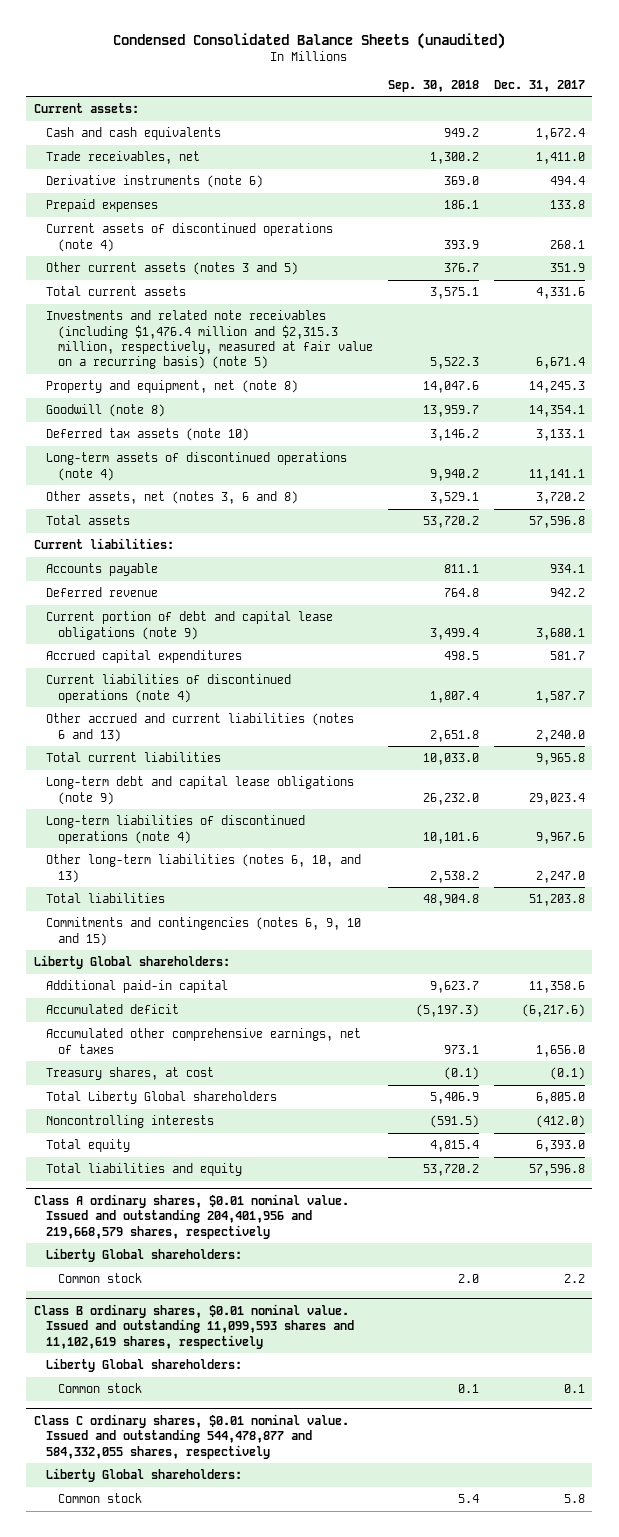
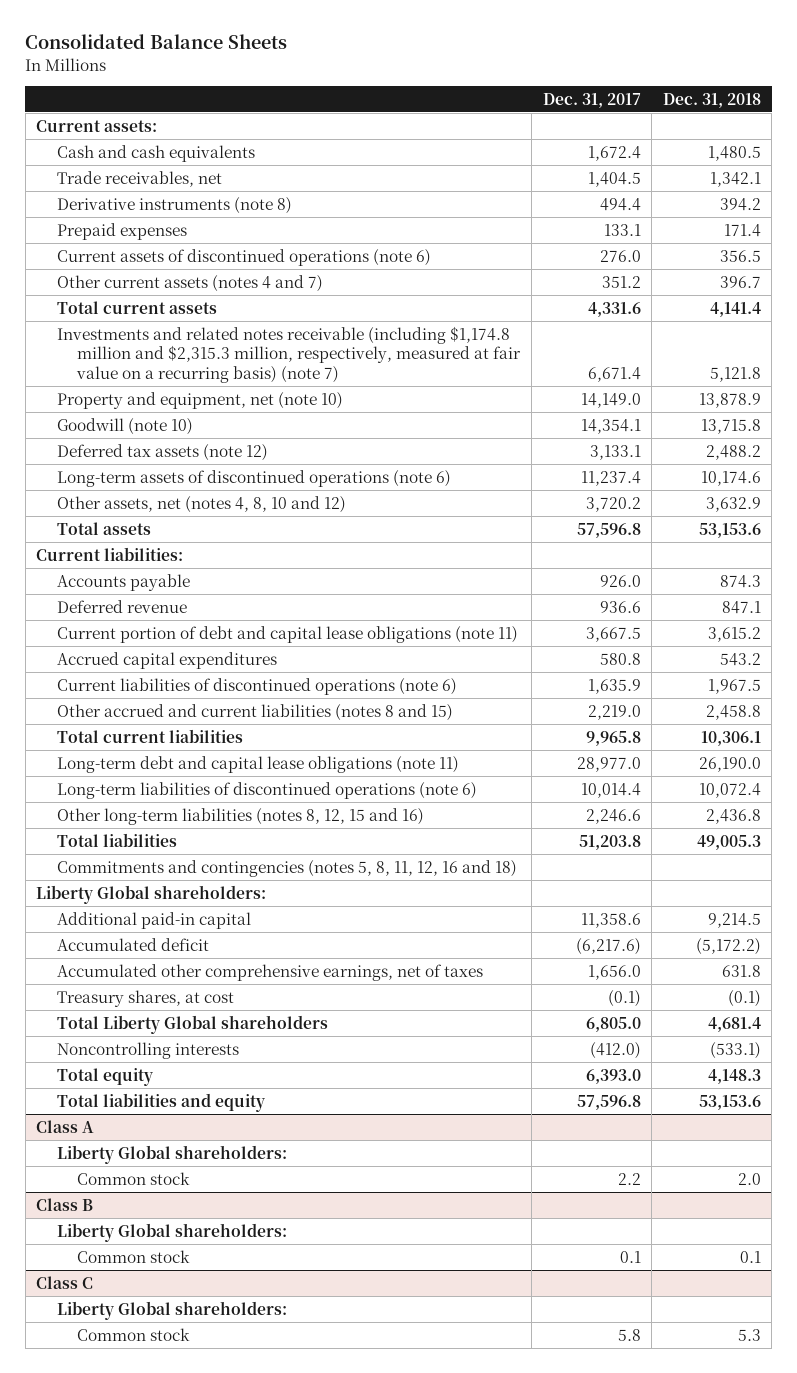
[113,32,506,49] Condensed Consolidated Balance Sheets (unaudited) -> [25,34,288,50] Consolidated Balance Sheets
[387,79,479,92] Sep. 30, 2018 -> none
none -> [662,92,761,108] Dec. 31, 2018
[535,152,585,165] 1,411.0 -> [587,171,641,187] 1,404.5
[45,175,263,189] Derivative instruments (note 6) -> [56,196,292,214] Derivative instruments (note 8)
[549,200,585,210] 133.8 -> [603,223,641,236] 133.1
[45,223,333,252] Current assets of discontinued operations (note 4) -> [56,248,431,266] Current assets of discontinued operations (note 6)
[549,239,585,249] 268.1 -> [599,249,641,262] 276.0
[45,262,298,276] Other current assets (notes 3 and 5) -> [56,274,323,292] Other current assets (notes 4 and 7)
[549,263,585,273] 351.9 -> [601,275,641,288] 351.2
[45,310,374,370] Investments and related note receivables (including $1,476.4 million and $2,315.3 million, respectively, measured at fair value on a recurring basis) (note 5) -> [56,325,522,383] Investments and related notes receivable (including $1,174.8 million and $2,315.3 million, respectively, measured at fair value on a recurring basis) (note 7)
[45,380,298,394] Property and equipment, net (note 8) -> [56,391,343,409] Property and equipment, net (note 10)
[528,381,585,394] 14,245.3 -> [580,392,641,408] 14,149.0
[45,404,165,418] Goodwill (note 8) -> [56,417,193,435] Goodwill (note 10)
[45,428,249,442] Deferred tax assets (note 10) -> [56,443,268,461] Deferred tax assets (note 12)
[45,452,347,481] Long-term assets of discontinued operations (note 4) -> [56,469,451,487] Long-term assets of discontinued operations (note 6)
[528,468,585,481] 11,141.1 -> [580,470,641,486] 11,237.4
[45,491,298,505] Other assets, net (notes 3, 6 and 8) -> [56,495,346,513] Other assets, net (notes 4, 8, 10 and 12)
[549,564,585,574] 934.1 -> [599,574,641,587] 926.0
[549,588,585,598] 942.2 -> [599,600,641,613] 936.6
[45,611,333,640] Current portion of debt and capital lease obligations (note 9) -> [56,625,518,643] Current portion of debt and capital lease obligations (note 11)
[535,627,585,640] 3,680.1 -> [585,626,641,642] 3,667.5
[549,651,585,661] 581.7 -> [599,652,641,665] 580.8
[45,674,291,703] Current liabilities of discontinued operations (note 4) -> [56,677,457,695] Current liabilities of discontinued operations (note 6)
[535,690,585,703] 1,587.7 -> [587,678,641,694] 1,635.9
[45,713,354,742] Other accrued and current liabilities (notes 6 and 13) -> [56,703,453,721] Other accrued and current liabilities (notes 8 and 15)
[535,729,585,742] 2,240.0 -> [587,704,641,720] 2,219.0
[45,776,354,805] Long-term debt and capital lease obligations (note 9) -> [56,755,459,773] Long-term debt and capital lease obligations (note 11)
[528,792,585,805] 29,023.4 -> [576,756,641,772] 28,977.0
[45,815,305,844] Long-term liabilities of discontinued operations (note 4) -> [56,781,477,799] Long-term liabilities of discontinued operations (note 6)
[535,831,585,844] 9,967.6 -> [580,782,641,798] 10,014.4
[45,854,361,883] Other long-term liabilities (notes 6, 10, and 13) -> [56,807,424,825] Other long-term liabilities (notes 8, 12, 15 and 16)
[535,870,585,883] 2,247.0 -> [585,808,641,824] 2,246.6
[45,917,361,946] Commitments and contingencies (notes 6, 9, 10 and 15) -> [56,859,517,877] Commitments and contingencies (notes 5, 8, 11, 12, 16 and 18)
[33,1193,349,1239] Class A ordinary shares, $0.01 nominal value. Issued and outstanding 204,401,956 and 219,668,579 shares, respectively -> [36,1119,95,1133] Class A
[33,1303,354,1349] Class B ordinary shares, $0.01 nominal value. Issued and outstanding 11,099,593 shares and 11,102,619 shares, respectively -> [36,1197,94,1211] Class B
[33,1413,349,1459] Class C ordinary shares, $0.01 nominal value. Issued and outstanding 544,478,877 and 584,332,055 shares, respectively -> [36,1275,94,1289] Class C

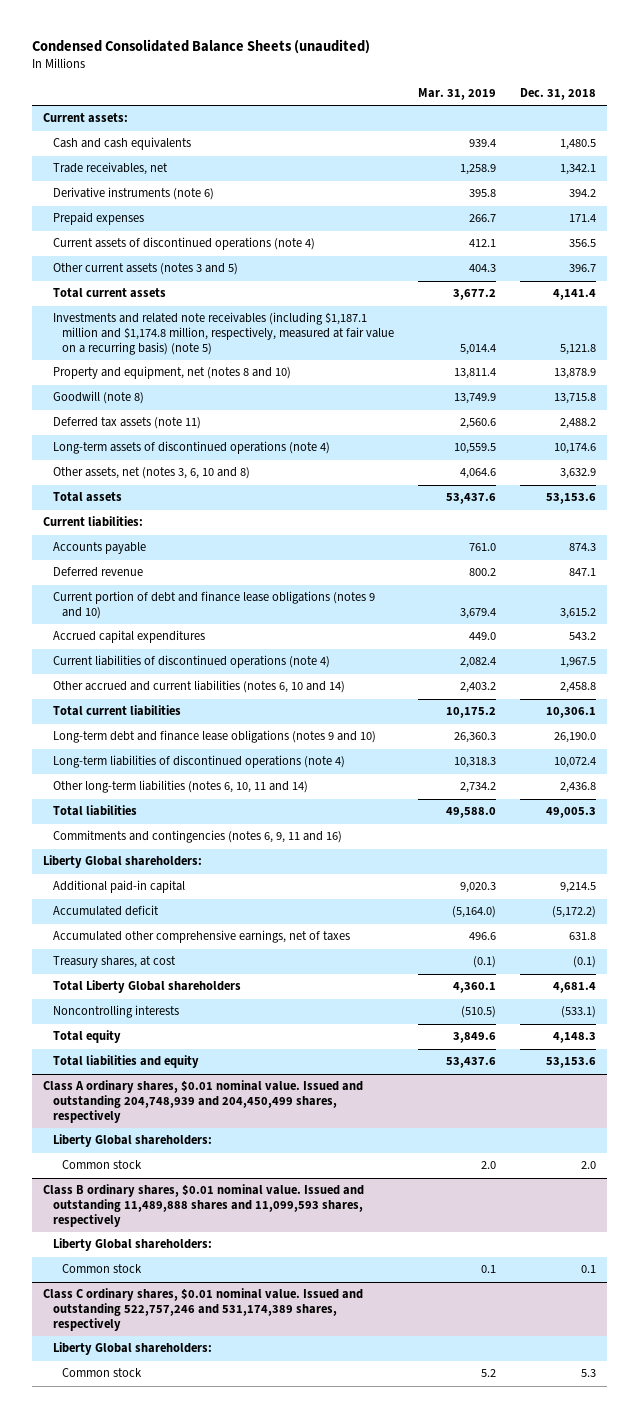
[25,34,288,50] Consolidated Balance Sheets -> [31,39,370,55] Condensed Consolidated Balance Sheets (unaudited)
[542,92,641,108] Dec. 31, 2017 -> none
none -> [417,87,496,100] Mar. 31, 2019
[56,196,292,214] Derivative instruments (note 8) -> [52,187,214,201] Derivative instruments (note 6)
[56,248,431,266] Current assets of discontinued operations (note 6) -> [52,237,315,251] Current assets of discontinued operations (note 4)
[56,274,323,292] Other current assets (notes 4 and 7) -> [52,263,238,276] Other current assets (notes 3 and 5)
[56,325,522,383] Investments and related notes receivable (including $1,174.8 million and $2,315.3 million, respectively, measured at fair value on a recurring basis) (note 7) -> [52,312,395,355] Investments and related note receivables (including $1,187.1 million and $1,174.8 million, respectively, measured at fair value on a recurring basis) (note 5)
[56,391,343,409] Property and equipment, net (note 10) -> [52,366,291,380] Property and equipment, net (notes 8 and 10)
[56,417,193,435] Goodwill (note 10) -> [52,391,144,405] Goodwill (note 8)
[56,443,268,461] Deferred tax assets (note 12) -> [52,417,201,430] Deferred tax assets (note 11)
[56,469,451,487] Long-term assets of discontinued operations (note 6) -> [52,441,330,455] Long-term assets of discontinued operations (note 4)
[56,495,346,513] Other assets, net (notes 4, 8, 10 and 12) -> [52,467,250,480] Other assets, net (notes 3, 6, 10 and 8)
[56,625,518,643] Current portion of debt and capital lease obligations (note 11) -> [52,591,375,620] Current portion of debt and finance lease obligations (notes 9 and 10)
[56,677,457,695] Current liabilities of discontinued operations (note 6) -> [52,655,330,669] Current liabilities of discontinued operations (note 4)
[56,703,453,721] Other accrued and current liabilities (notes 8 and 15) -> [52,680,345,694] Other accrued and current liabilities (notes 6, 10 and 14)
[56,755,459,773] Long-term debt and capital lease obligations (note 11) -> [52,730,376,744] Long-term debt and finance lease obligations (notes 9 and 10)
[56,781,477,799] Long-term liabilities of discontinued operations (note 6) -> [52,755,345,769] Long-term liabilities of discontinued operations (note 4)
[56,807,424,825] Other long-term liabilities (notes 8, 12, 15 and 16) -> [52,780,308,794] Other long-term liabilities (notes 6, 10, 11 and 14)
[56,859,517,877] Commitments and contingencies (notes 5, 8, 11, 12, 16 and 18) -> [52,830,342,844] Commitments and contingencies (notes 6, 9, 11 and 16)
[36,1119,95,1133] Class A -> [43,1080,364,1123] Class A ordinary shares, $0.01 nominal value. Issued and outstanding 204,748,939 and 204,450,499 shares, respectively
[36,1197,94,1211] Class B -> [43,1184,365,1227] Class B ordinary shares, $0.01 nominal value. Issued and outstanding 11,489,888 shares and 11,099,593 shares, respectively
[36,1275,94,1289] Class C -> [43,1288,364,1331] Class C ordinary shares, $0.01 nominal value. Issued and outstanding 522,757,246 and 531,174,389 shares, respectively

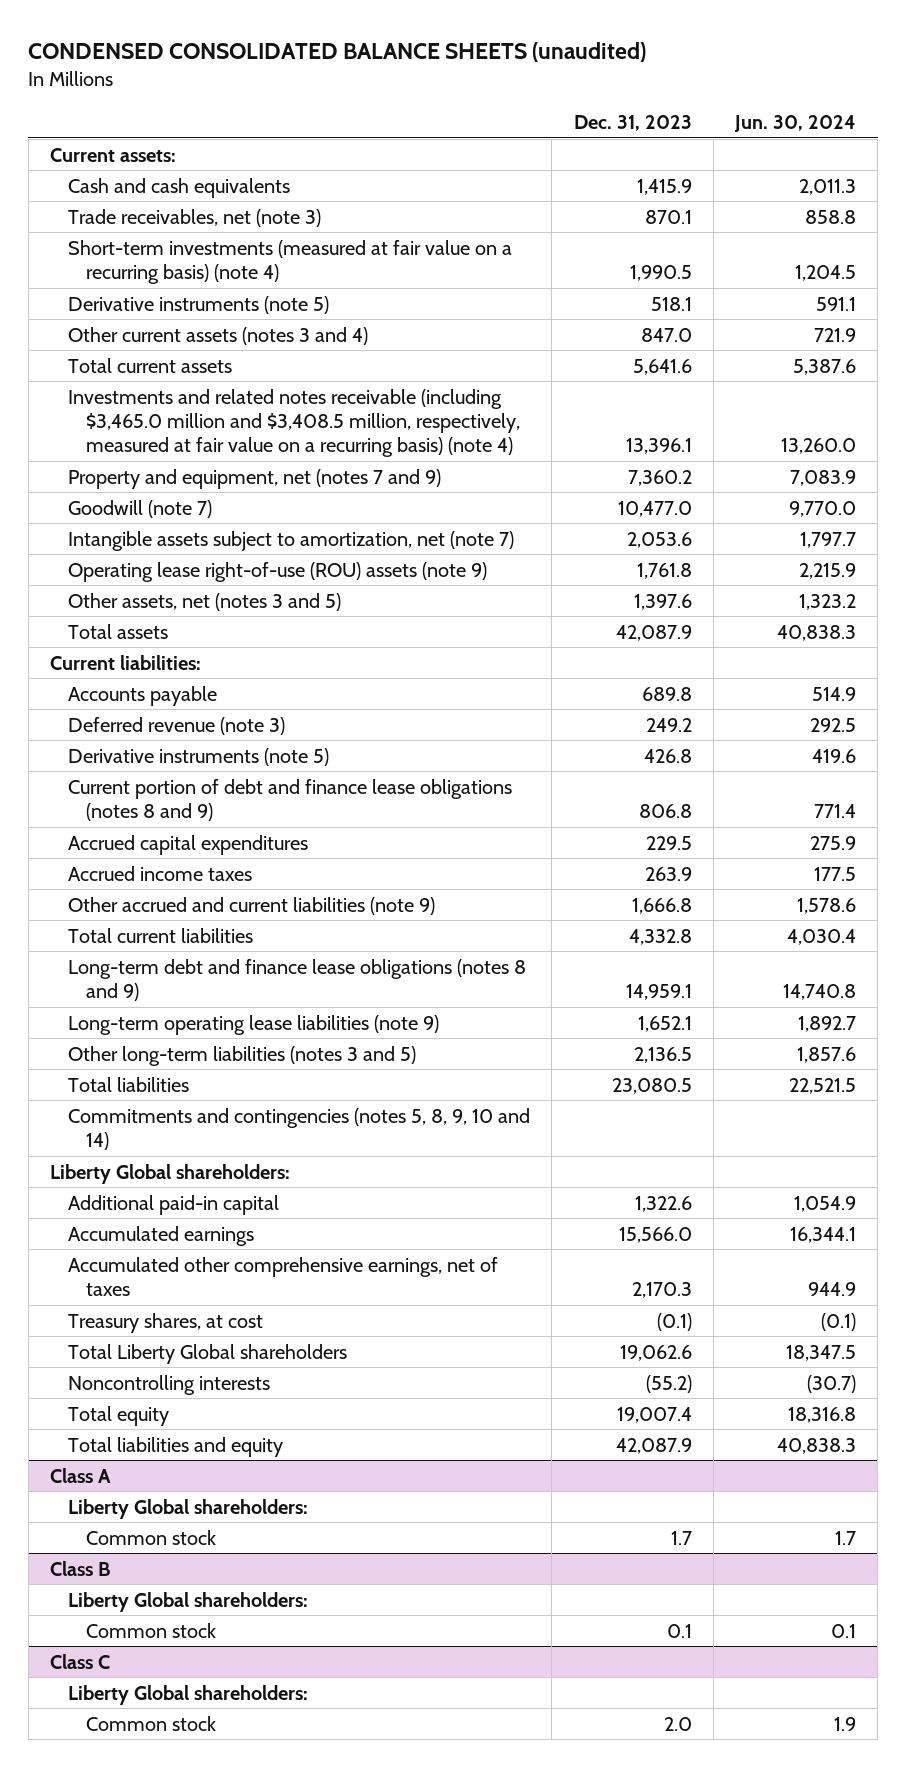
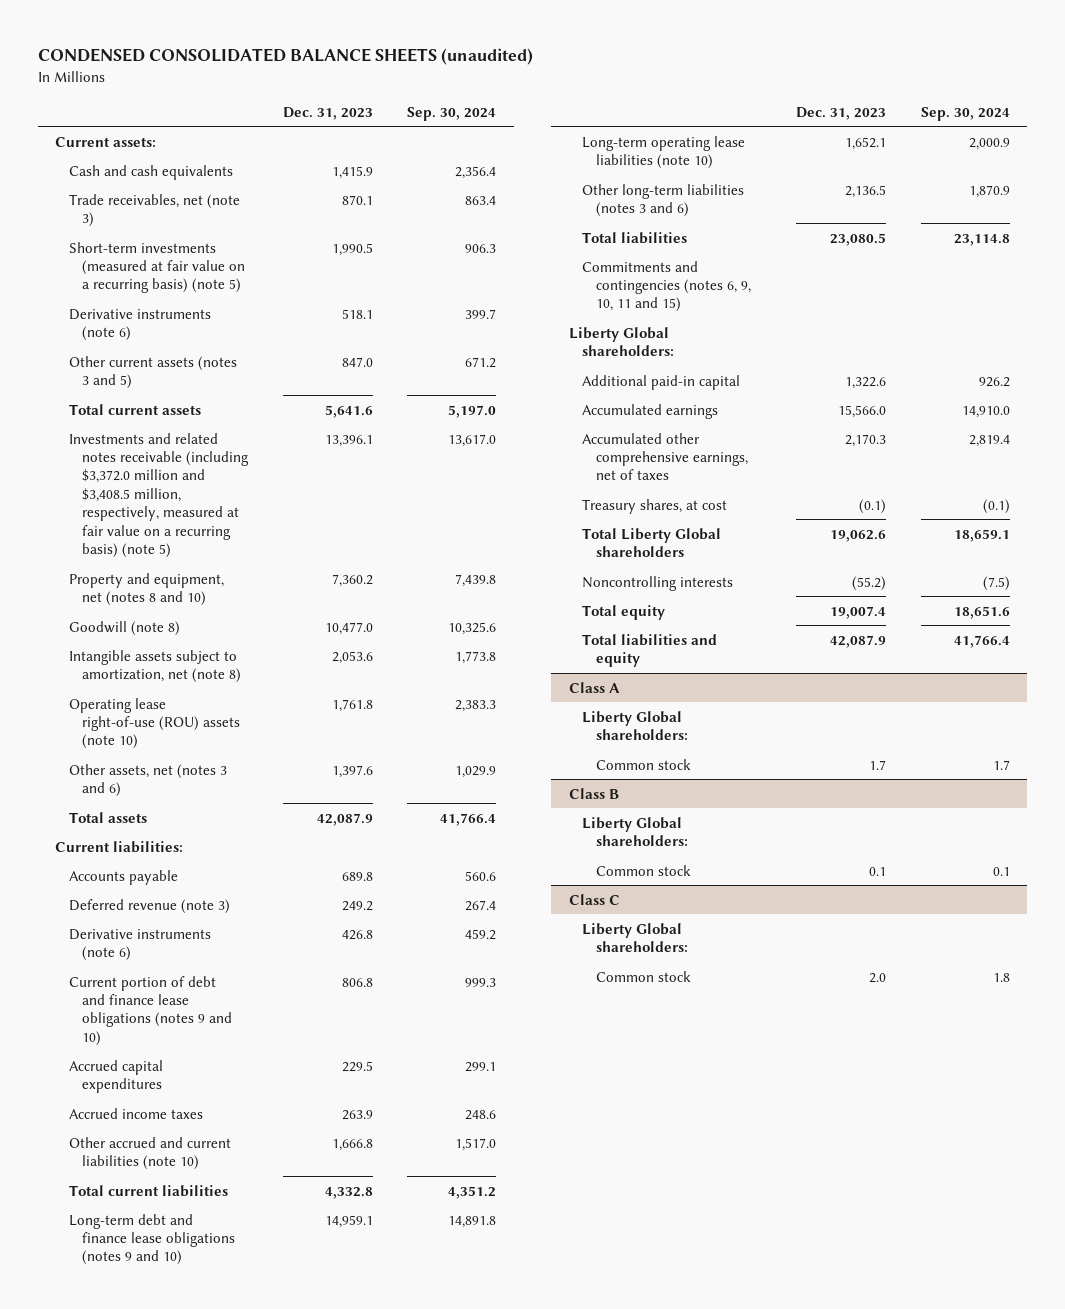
[734,114,857,132] Jun. 30, 2024 -> none
none -> [407,106,497,121] Sep. 30, 2024
[68,239,513,284] Short-term investments (measured at fair value on a recurring basis) (note 4) -> [68,241,246,294] Short-term investments (measured at fair value on a recurring basis) (note 5)
[68,295,330,314] Derivative instruments (note 5) -> [68,308,211,341] Derivative instruments (note 6)
[68,326,369,345] Other current assets (notes 3 and 4) -> [68,355,237,389] Other current assets (notes 3 and 5)
[68,388,520,458] Investments and related notes receivable (including $3,465.0 million and $3,408.5 million, respectively, measured at fair value on a recurring basis) (note 4) -> [68,432,250,558] Investments and related notes receivable (including $3,372.0 million and $3,408.5 million, respectively, measured at fair value on a recurring basis) (note 5)
[68,468,442,489] Property and equipment, net (notes 7 and 9) -> [68,572,224,606] Property and equipment, net (notes 8 and 10)
[68,499,213,518] Goodwill (note 7) -> [68,620,180,636] Goodwill (note 8)
[68,530,515,551] Intangible assets subject to amortization, net (note 7) -> [68,649,242,683] Intangible assets subject to amortization, net (note 8)
[68,561,488,582] Operating lease right-of-use (ROU) assets (note 9) -> [68,697,241,750] Operating lease right-of-use (ROU) assets (note 10)
[68,592,342,611] Other assets, net (notes 3 and 5) -> [68,763,227,797] Other assets, net (notes 3 and 6)
[68,747,330,766] Derivative instruments (note 5) -> [68,928,211,961] Derivative instruments (note 6)
[68,778,513,821] Current portion of debt and finance lease obligations (notes 8 and 9) -> [68,975,233,1046] Current portion of debt and finance lease obligations (notes 9 and 10)
[68,896,436,915] Other accrued and current liabilities (note 9) -> [68,1136,231,1170] Other accrued and current liabilities (note 10)
[68,958,527,1001] Long-term debt and finance lease obligations (notes 8 and 9) -> [68,1213,236,1266] Long-term debt and finance lease obligations (notes 9 and 10)
[68,1014,440,1035] Long-term operating lease liabilities (note 9) -> [582,135,746,169] Long-term operating lease liabilities (note 10)
[68,1045,417,1066] Other long-term liabilities (notes 3 and 5) -> [582,183,745,217] Other long-term liabilities (notes 3 and 6)
[68,1107,531,1150] Commitments and contingencies (notes 5, 8, 9, 10 and 14) -> [582,260,751,313] Commitments and contingencies (notes 6, 9, 10, 11 and 15)

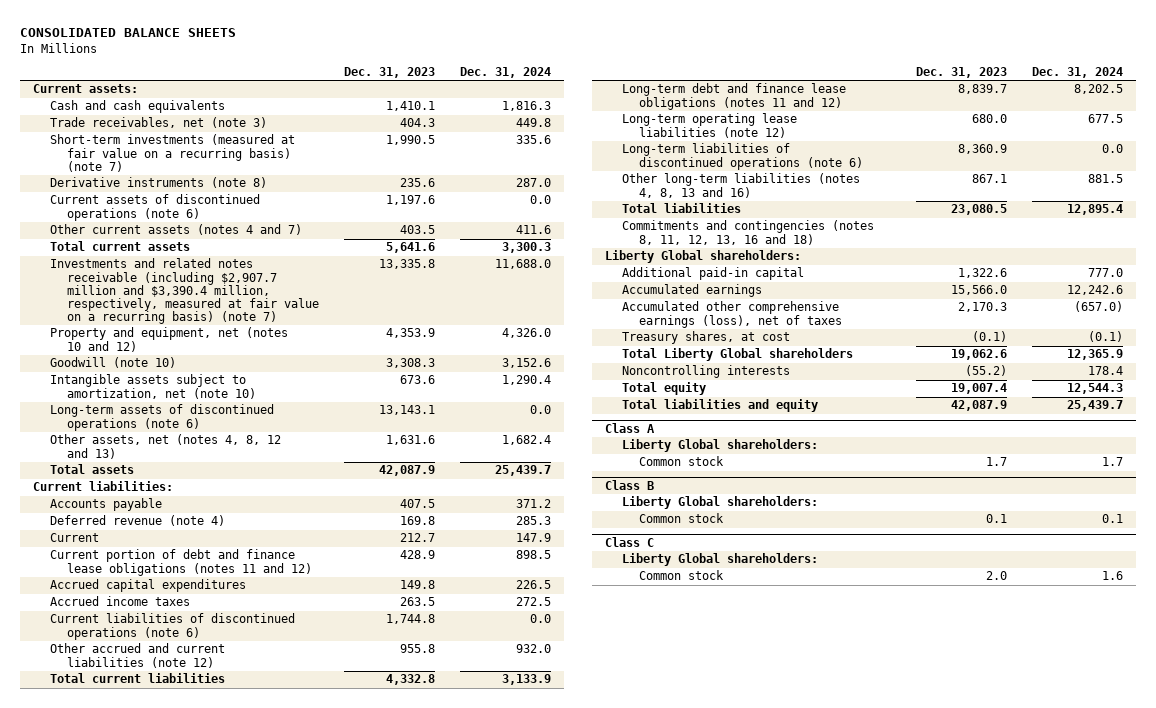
[37,48,533,66] CONDENSED CONSOLIDATED BALANCE SHEETS (unaudited) -> [19,28,236,38] CONSOLIDATED BALANCE SHEETS
[407,106,497,121] Sep. 30, 2024 -> none
none -> [460,67,552,79] Dec. 31, 2024
[331,165,373,179] 1,415.9 -> [385,101,435,112] 1,410.1
[341,194,373,205] 870.1 -> [399,118,435,128] 404.3
[68,241,246,294] Short-term investments (measured at fair value on a recurring basis) (note 5) -> [49,134,295,172] Short-term investments (measured at fair value on a recurring basis) (note 7)
[68,308,211,341] Derivative instruments (note 6) -> [49,177,267,189] Derivative instruments (note 8)
[341,308,373,319] 518.1 -> [399,178,435,188] 235.6
none -> [49,194,260,221] Current assets of discontinued operations (note 6)
[68,355,237,389] Other current assets (notes 3 and 5) -> [49,224,302,236] Other current assets (notes 4 and 7)
[341,356,373,367] 847.0 -> [399,225,435,235] 403.5
[68,697,241,750] Operating lease right-of-use (ROU) assets (note 10) -> none
[68,432,250,558] Investments and related notes receivable (including $3,372.0 million and $3,408.5 million, respectively, measured at fair value on a recurring basis) (note 5) -> [49,258,319,325] Investments and related notes receivable (including $2,907.7 million and $3,390.4 million, respectively, measured at fair value on a recurring basis) (note 7)
[324,434,373,447] 13,396.1 -> [378,259,435,270] 13,335.8
[68,572,224,606] Property and equipment, net (notes 8 and 10) -> [49,327,288,352] Property and equipment, net (notes 10 and 12)
[331,573,373,587] 7,360.2 -> [385,328,435,339] 4,353.9
[68,620,180,636] Goodwill (note 8) -> [49,357,176,369] Goodwill (note 10)
[324,621,373,635] 10,477.0 -> [385,358,435,369] 3,308.3
[68,649,242,683] Intangible assets subject to amortization, net (note 8) -> [49,374,256,399] Intangible assets subject to amortization, net (note 10)
[331,650,373,664] 2,053.6 -> [399,375,435,385] 673.6
none -> [49,404,274,431] Long-term assets of discontinued operations (note 6)
[68,763,227,797] Other assets, net (notes 3 and 6) -> [49,434,281,459] Other assets, net (notes 4, 8, 12 and 13)
[331,764,373,778] 1,397.6 -> [385,435,435,446] 1,631.6
[68,928,211,961] Derivative instruments (note 6) -> none
[341,871,373,881] 689.8 -> [399,499,435,509] 407.5
[68,898,230,914] Deferred revenue (note 3) -> [49,515,225,527] Deferred revenue (note 4)
[341,900,373,911] 249.2 -> [399,516,435,526] 169.8
none -> [49,533,99,543] Current
[68,975,233,1046] Current portion of debt and finance lease obligations (notes 9 and 10) -> [49,549,312,576] Current portion of debt and finance lease obligations (notes 11 and 12)
[341,977,373,987] 806.8 -> [399,550,435,560] 428.9
[341,1060,373,1072] 229.5 -> [399,580,435,590] 149.8
[341,1109,373,1120] 263.9 -> [399,597,435,607] 263.5
none -> [49,613,295,640] Current liabilities of discontinued operations (note 6)
[68,1136,231,1170] Other accrued and current liabilities (note 10) -> [49,643,225,668] Other accrued and current liabilities (note 12)
[331,1138,373,1151] 1,666.8 -> [399,644,435,654] 955.8
[68,1213,236,1266] Long-term debt and finance lease obligations (notes 9 and 10) -> [621,83,846,110] Long-term debt and finance lease obligations (notes 11 and 12)
[324,1214,373,1228] 14,959.1 -> [958,84,1008,95] 8,839.7
[582,135,746,169] Long-term operating lease liabilities (note 10) -> [621,113,797,138] Long-term operating lease liabilities (note 12)
[845,136,887,150] 1,652.1 -> [972,114,1008,124] 680.0
none -> [621,143,863,170] Long-term liabilities of discontinued operations (note 6)
[582,183,745,217] Other long-term liabilities (notes 3 and 6) -> [621,173,860,198] Other long-term liabilities (notes 4, 8, 13 and 16)
[845,184,887,198] 2,136.5 -> [972,174,1008,184] 867.1
[582,260,751,313] Commitments and contingencies (notes 6, 9, 10, 11 and 15) -> [621,220,874,245] Commitments and contingencies (notes 8, 11, 12, 13, 16 and 18)
[582,432,748,481] Accumulated other comprehensive earnings, net of taxes -> [621,301,842,328] Accumulated other comprehensive earnings (loss), net of taxes

